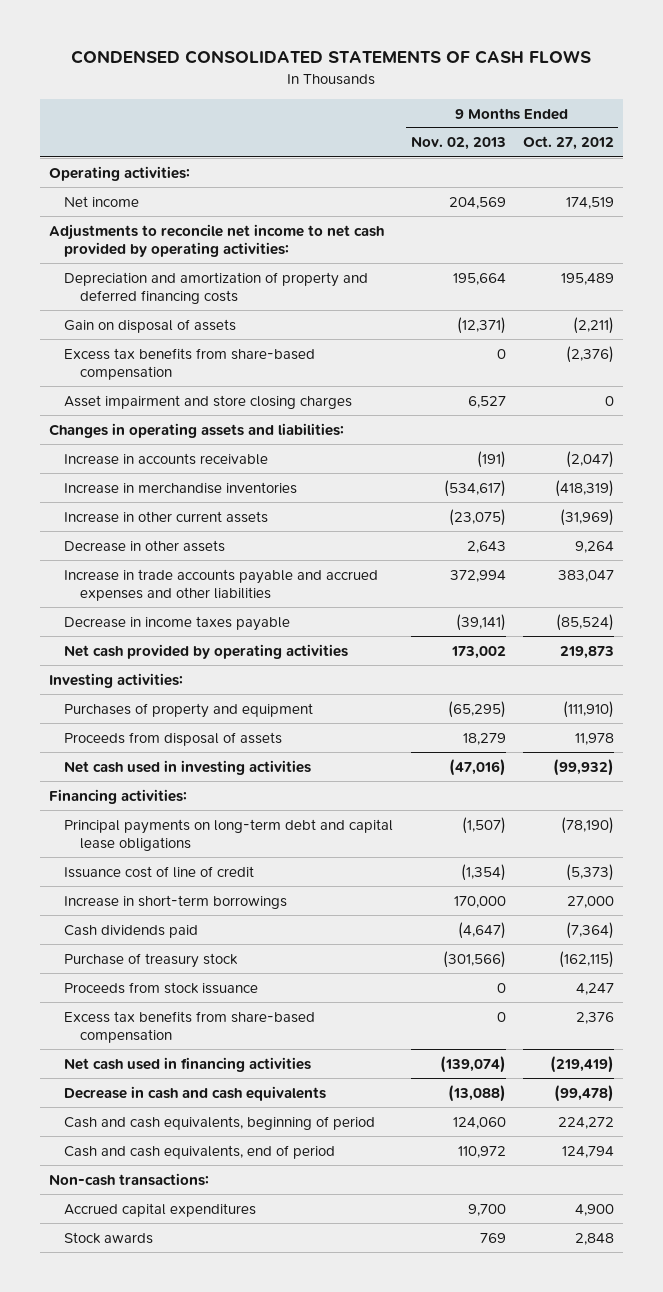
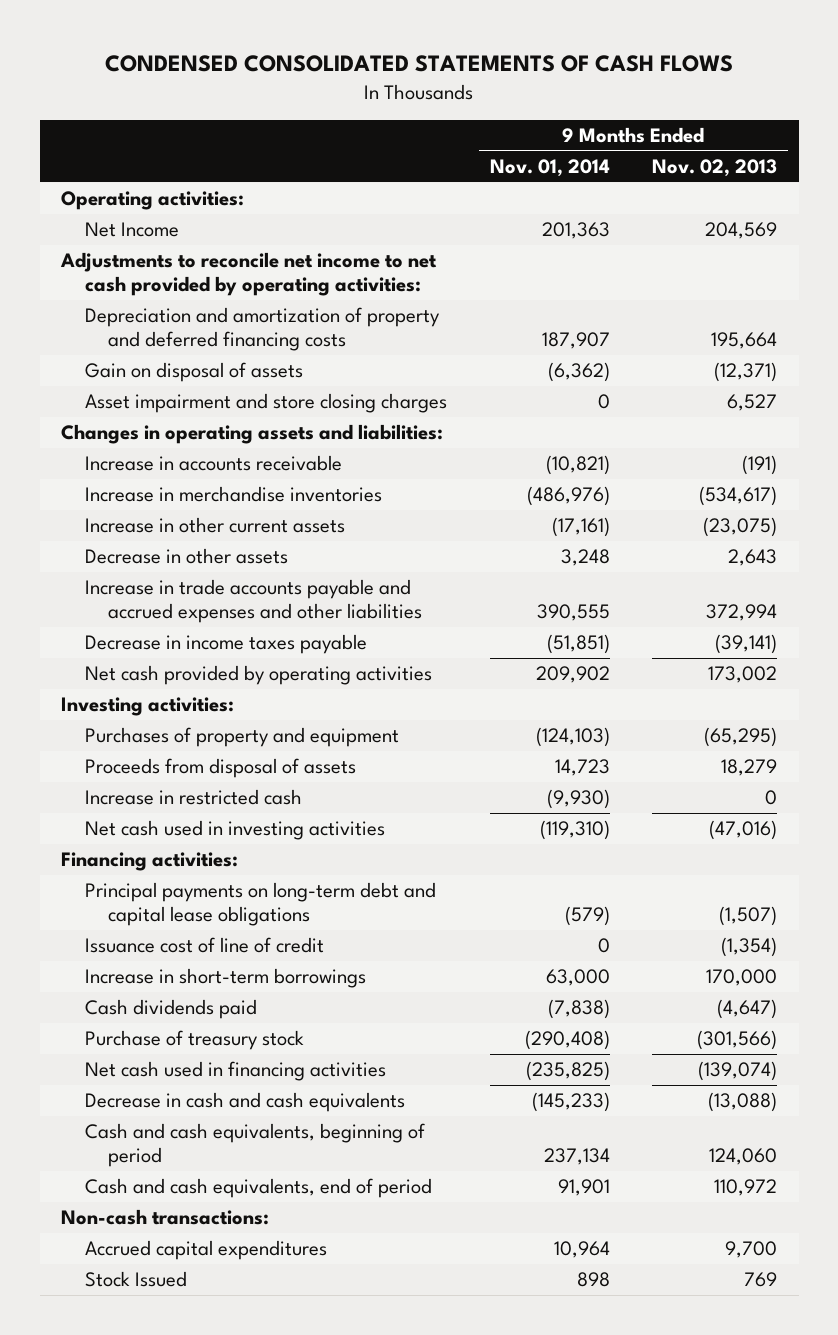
[523,136,615,151] Oct. 27, 2012 -> none
none -> [489,159,610,178] Nov. 01, 2014
[64,195,140,207] Net income -> [84,222,179,238] Net Income
[64,347,316,381] Excess tax benefits from share-based compensation -> none
none -> [84,789,302,806] Increase in restricted cash
[64,981,259,994] Proceeds from stock issuance -> none
[64,1010,316,1044] Excess tax benefits from share-based compensation -> none
[64,1231,154,1244] Stock awards -> [84,1271,187,1288] Stock Issued

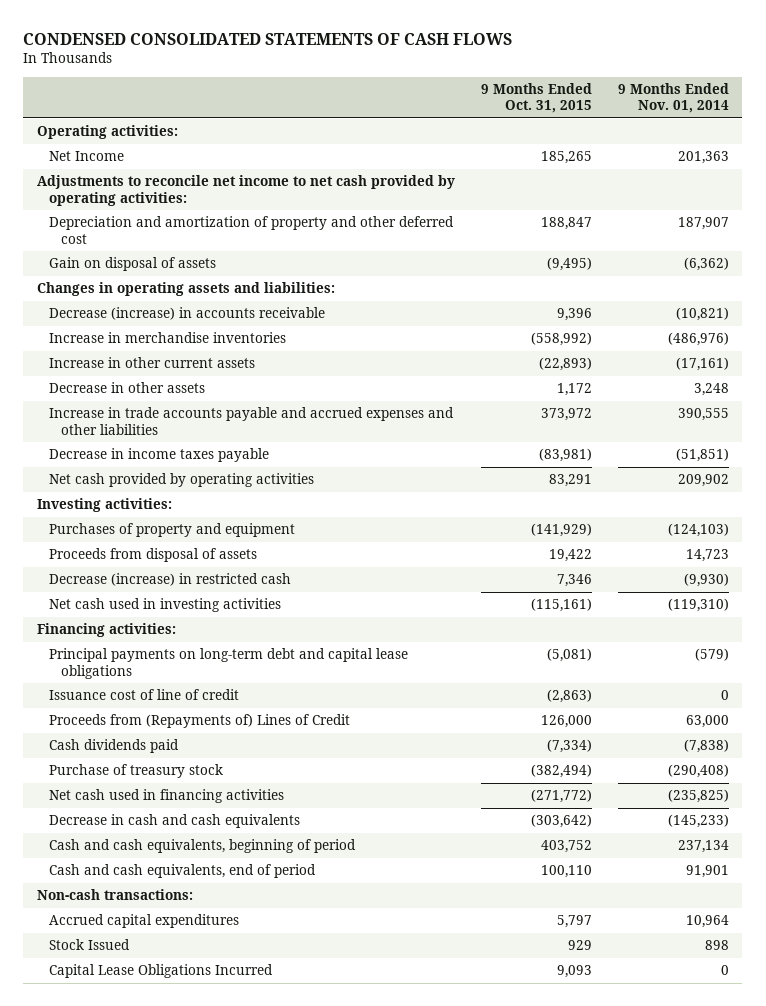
[652,159,778,178] Nov. 02, 2013 -> none
none -> [480,83,592,114] 9 Months Ended Oct. 31, 2015
[84,307,440,352] Depreciation and amortization of property and deferred financing costs -> [48,216,454,244] Depreciation and amortization of property and other deferred cost
[84,393,447,414] Asset impairment and store closing charges -> none
[84,455,342,472] Increase in accounts receivable -> [48,307,325,321] Decrease (increase) in accounts receivable
[84,789,302,806] Increase in restricted cash -> [48,573,291,587] Decrease (increase) in restricted cash
[84,968,366,989] Increase in short-term borrowings -> [48,714,350,729] Proceeds from (Repayments of) Lines of Credit
none -> [48,964,273,979] Capital Lease Obligations Incurred

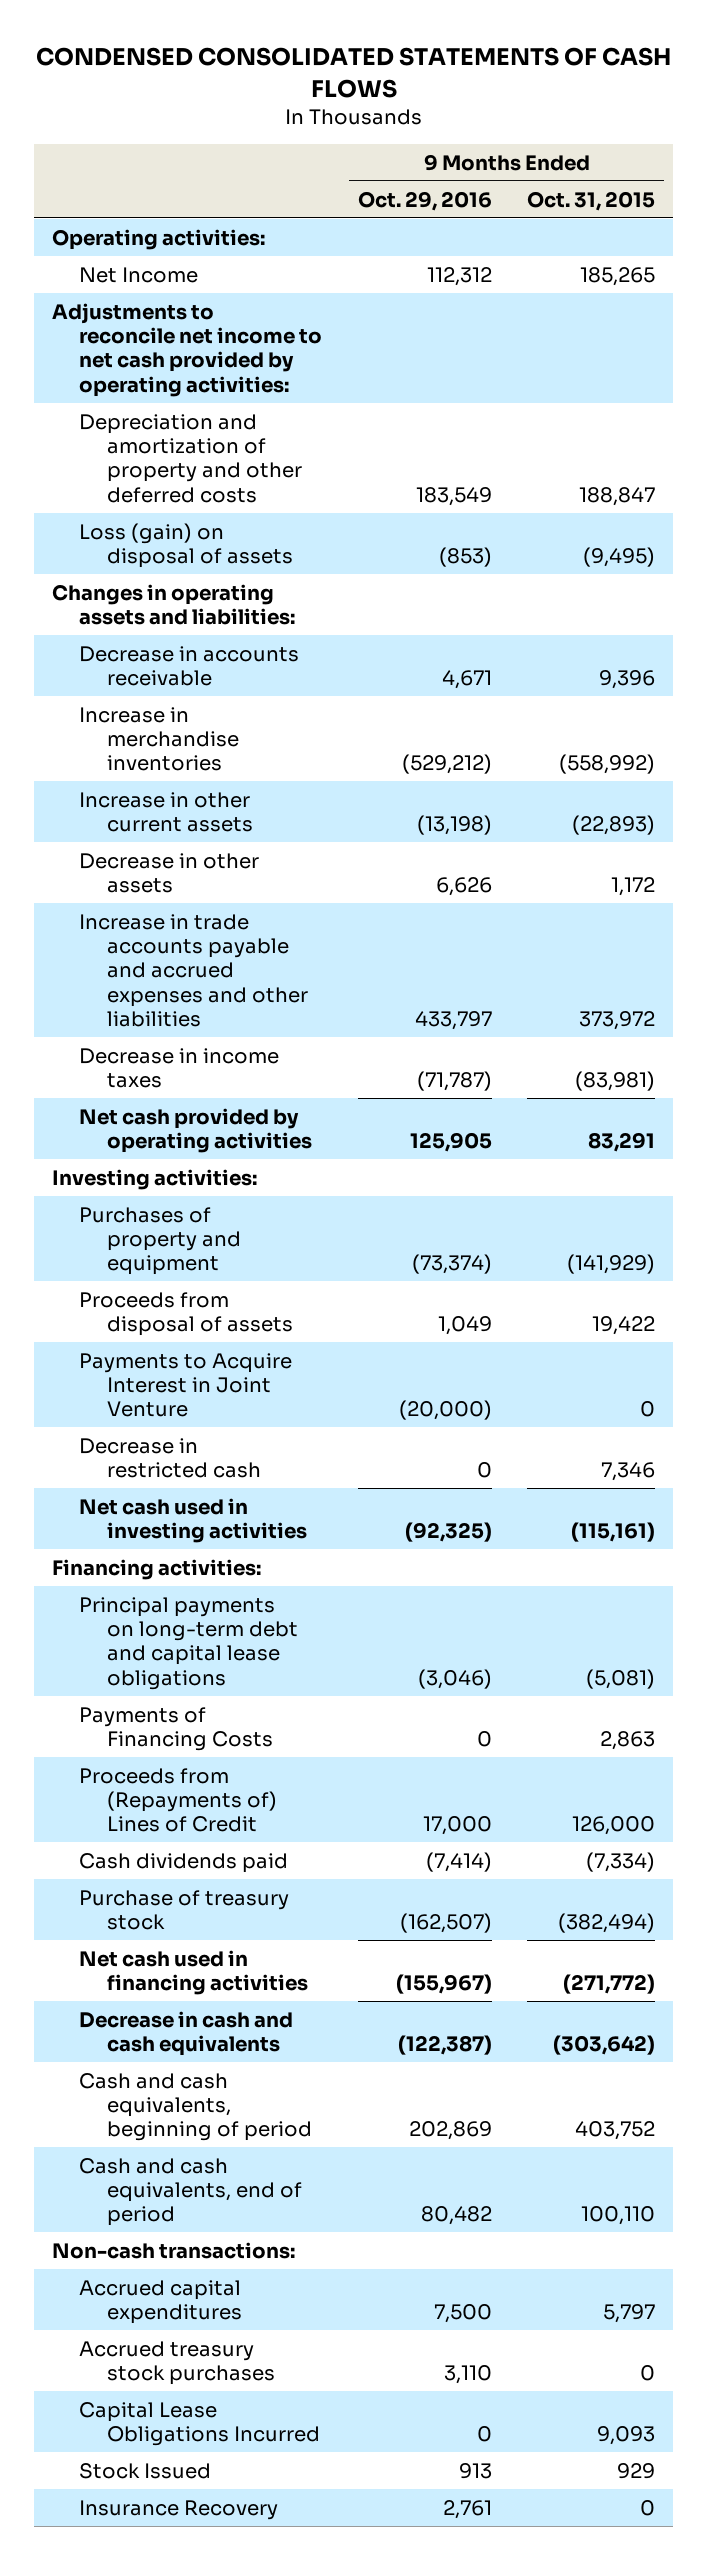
[618,83,730,114] 9 Months Ended Nov. 01, 2014 -> none
none -> [357,190,492,211] Oct. 29, 2016
[48,216,454,244] Depreciation and amortization of property and other deferred cost -> [79,413,302,503] Depreciation and amortization of property and other deferred costs
[48,257,216,272] Gain on disposal of assets -> [79,522,293,569] Loss (gain) on disposal of assets
[48,307,325,321] Decrease (increase) in accounts receivable -> [79,645,300,687] Decrease in accounts receivable
[48,448,269,463] Decrease in income taxes payable -> [79,1047,280,1089] Decrease in income taxes
none -> [79,1352,293,1418] Payments to Acquire Interest in Joint Venture
[48,573,291,587] Decrease (increase) in restricted cash -> [79,1437,261,1479] Decrease in restricted cash
[48,689,239,701] Issuance cost of line of credit -> [79,1706,273,1752] Payments of Financing Costs
[546,689,592,704] (2,863) -> [600,1731,656,1751] 2,863
none -> [79,2340,275,2386] Accrued treasury stock purchases
[48,939,130,951] Stock Issued -> [79,2462,212,2479] Stock Issued
none -> [79,2499,279,2520] Insurance Recovery

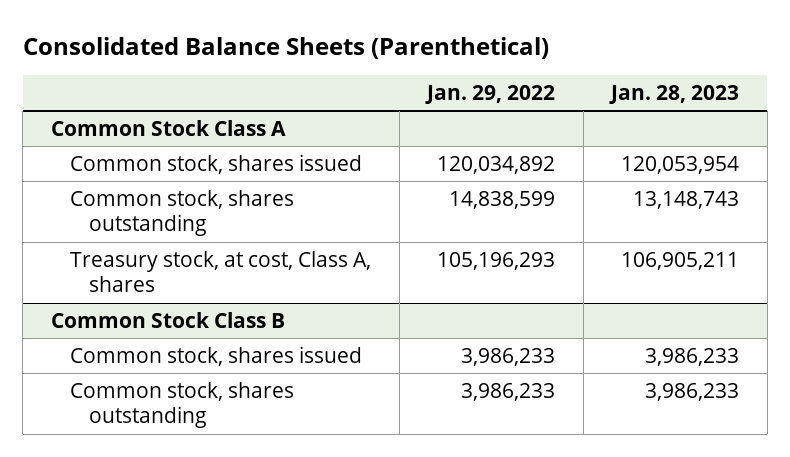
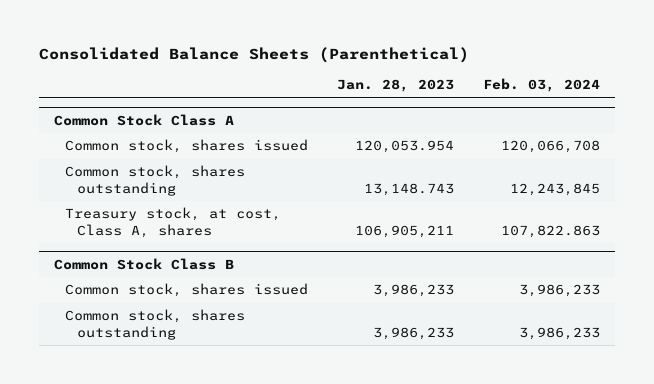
[425,85,556,105] Jan. 29, 2022 -> none
none -> [483,78,601,93] Feb. 03, 2024
[621,155,740,174] 120,053,954 -> [355,140,455,154] 120,053.954
[633,190,740,209] 13,148,743 -> [364,182,455,196] 13,148.743

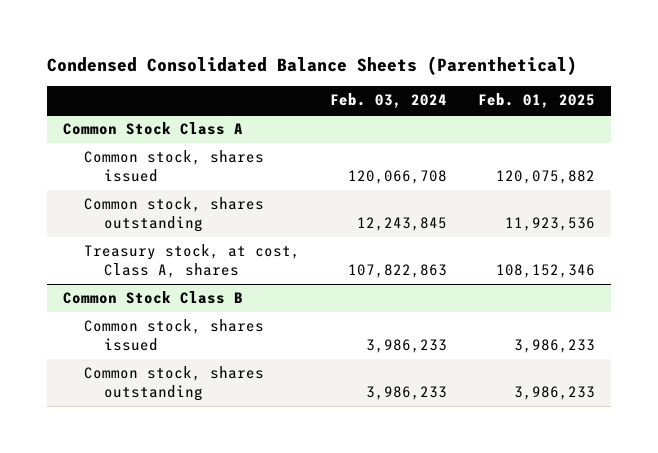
[39,47,470,64] Consolidated Balance Sheets (Parenthetical) -> [47,55,578,75] Condensed Consolidated Balance Sheets (Parenthetical)
[337,79,455,93] Jan. 28, 2023 -> none
none -> [478,93,596,109] Feb. 01, 2025
[501,224,601,238] 107,822.863 -> [348,263,448,278] 107,822,863

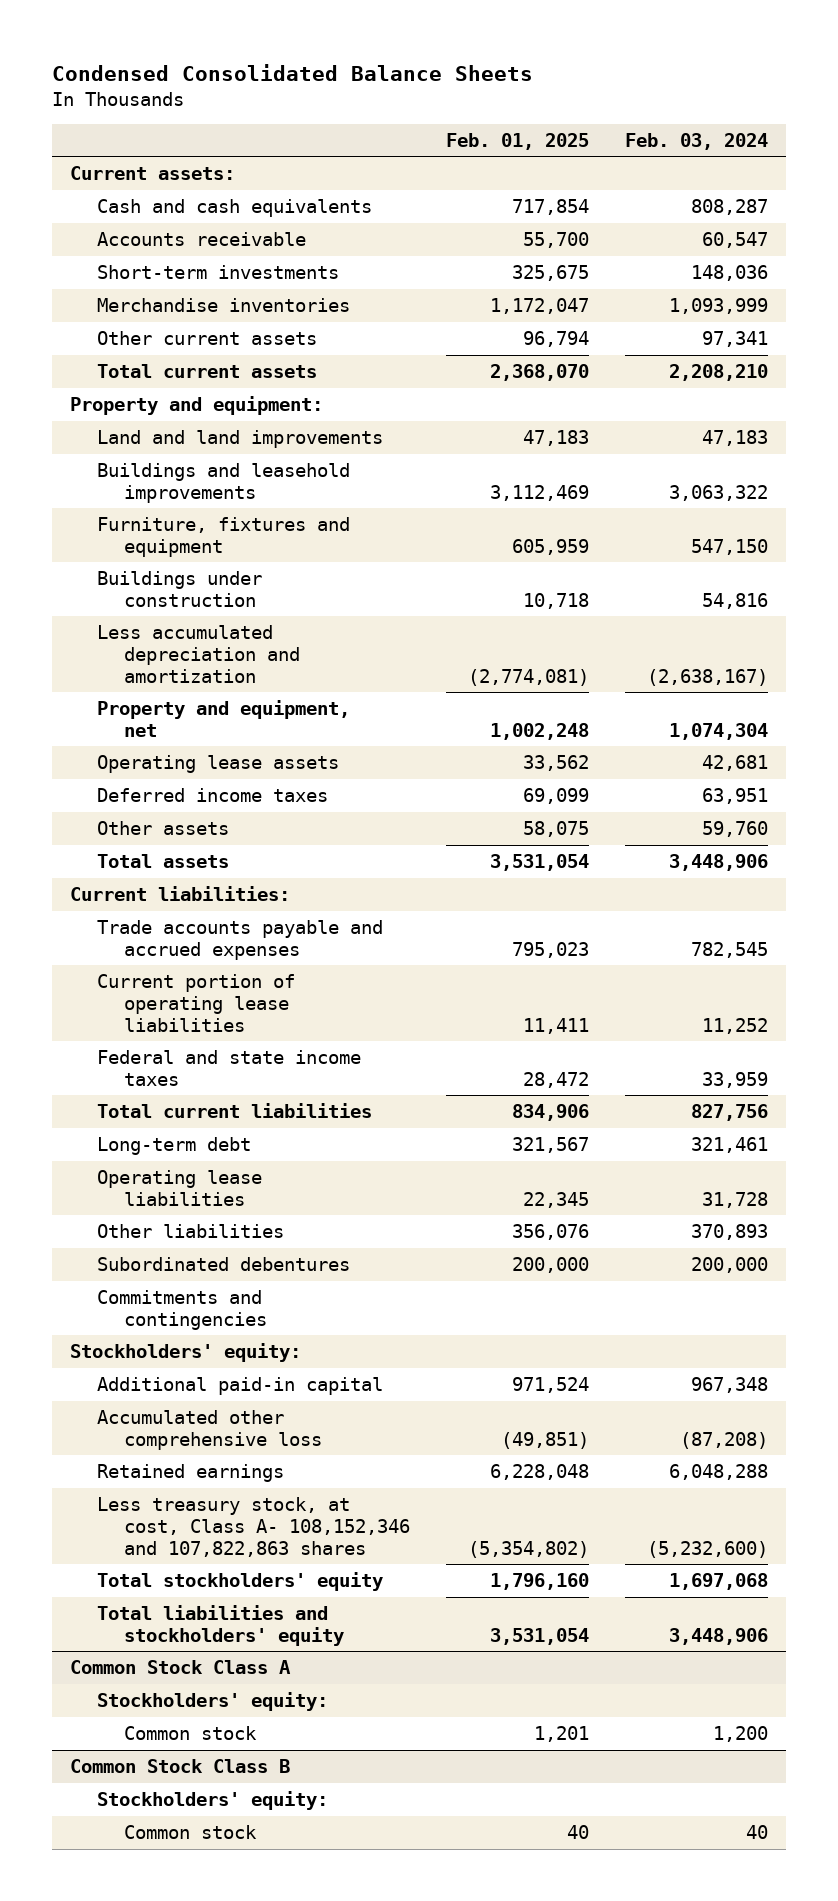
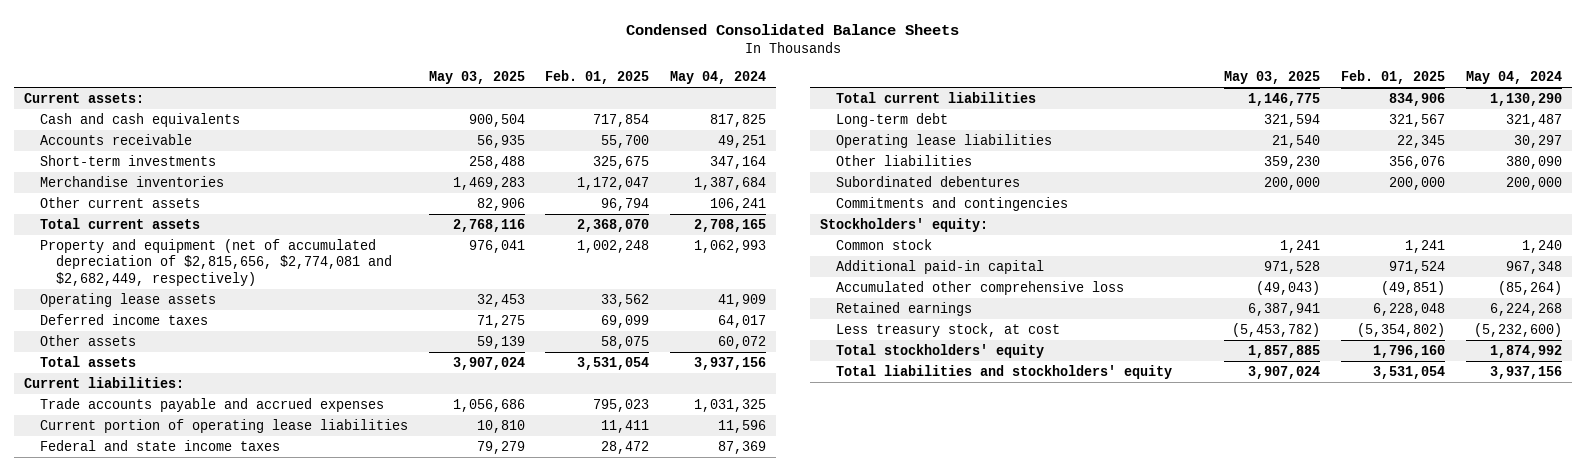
[624,132,768,150] Feb. 03, 2024 -> none
none -> [428,71,525,85] May 03, 2025
none -> [669,71,766,85] May 04, 2024
[70,395,324,415] Property and equipment: -> none
[97,429,384,448] Land and land improvements -> none
[97,462,351,503] Buildings and leasehold improvements -> none
[97,516,351,557] Furniture, fixtures and equipment -> none
[97,570,263,607] Buildings under construction -> none
[97,624,301,683] Less accumulated depreciation and amortization -> none
[97,699,351,737] Property and equipment, net -> [39,239,392,286] Property and equipment (net of accumulated depreciation of $2,815,656, $2,774,081 and $2,682,449, respectively)
none -> [835,239,932,251] Common stock
[97,1496,411,1557] Less treasury stock, at cost, Class A- 108,152,346 and 107,822,863 shares -> [835,323,1060,338] Less treasury stock, at cost
[70,1659,292,1674] Common Stock Class A -> none
[97,1691,329,1711] Stockholders' equity: -> none
[124,1725,258,1740] Common stock -> none
[70,1758,291,1773] Common Stock Class B -> none
[97,1790,329,1810] Stockholders' equity: -> none
[124,1824,258,1839] Common stock -> none

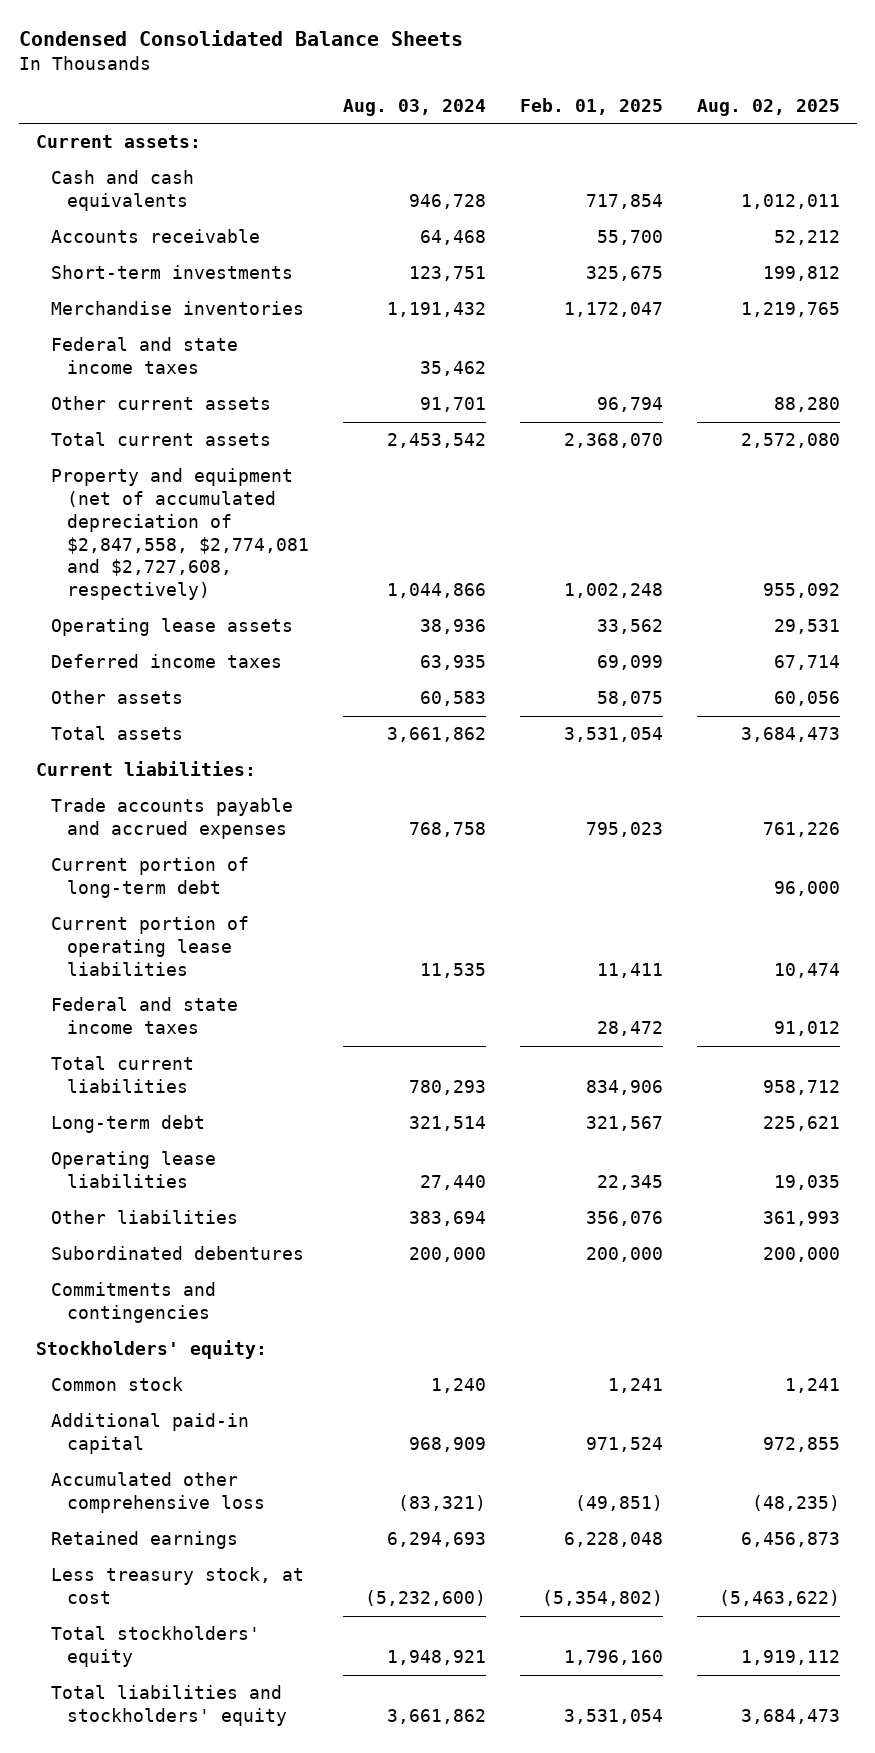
[428,71,525,85] May 03, 2025 -> none
[669,71,766,85] May 04, 2024 -> none
none -> [342,98,486,116] Aug. 03, 2024
none -> [696,98,840,116] Aug. 02, 2025
none -> [51,337,239,375] Federal and state income taxes
[39,239,392,286] Property and equipment (net of accumulated depreciation of $2,815,656, $2,774,081 and $2,682,449, respectively) -> [51,468,309,601] Property and equipment (net of accumulated depreciation of $2,847,558, $2,774,081 and $2,727,608, respectively)
none -> [51,857,250,899] Current portion of long-term debt

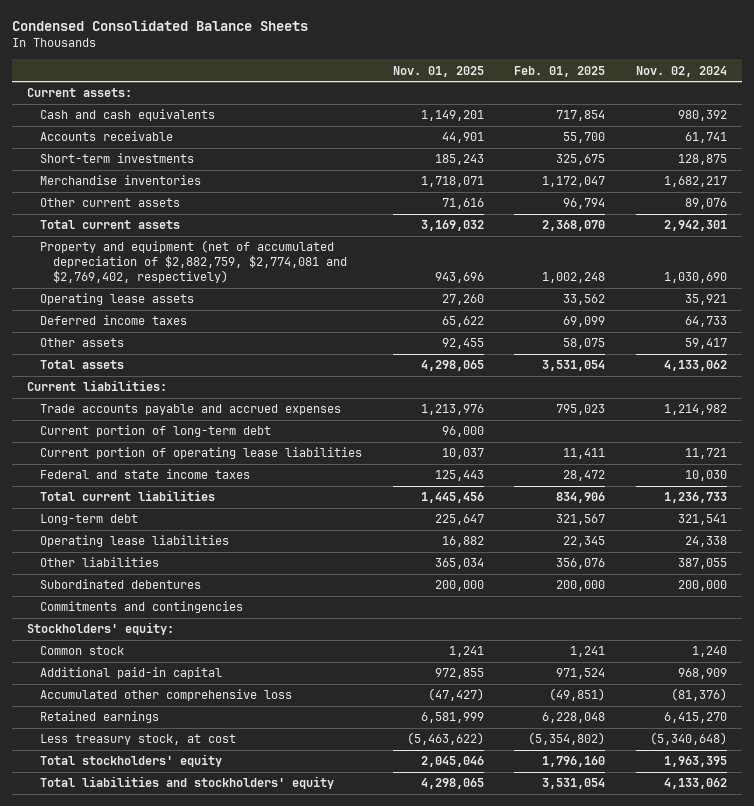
[342,98,486,116] Aug. 03, 2024 -> none
[696,98,840,116] Aug. 02, 2025 -> none
none -> [392,65,484,77] Nov. 01, 2025
none -> [635,65,727,77] Nov. 02, 2024
[51,337,239,375] Federal and state income taxes -> none
[51,468,309,601] Property and equipment (net of accumulated depreciation of $2,847,558, $2,774,081 and $2,727,608, respectively) -> [40,240,348,284] Property and equipment (net of accumulated depreciation of $2,882,759, $2,774,081 and $2,769,402, respectively)

